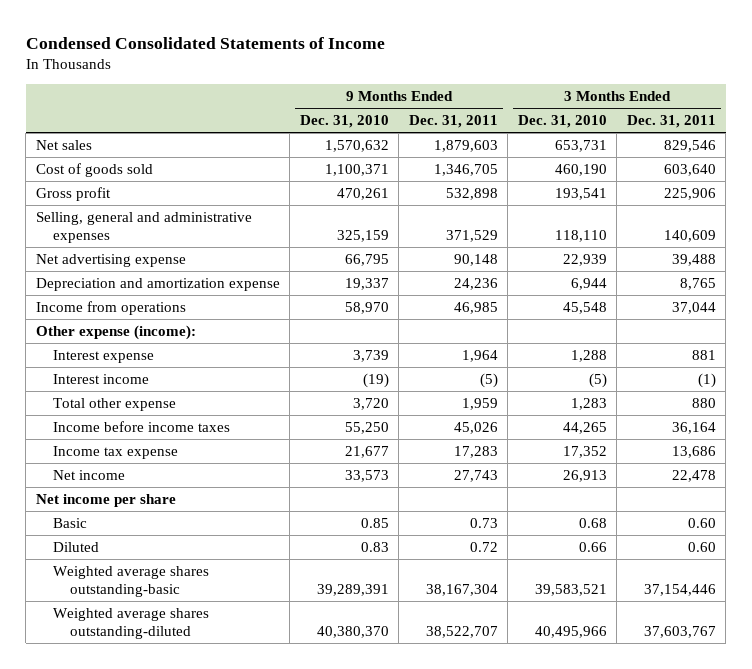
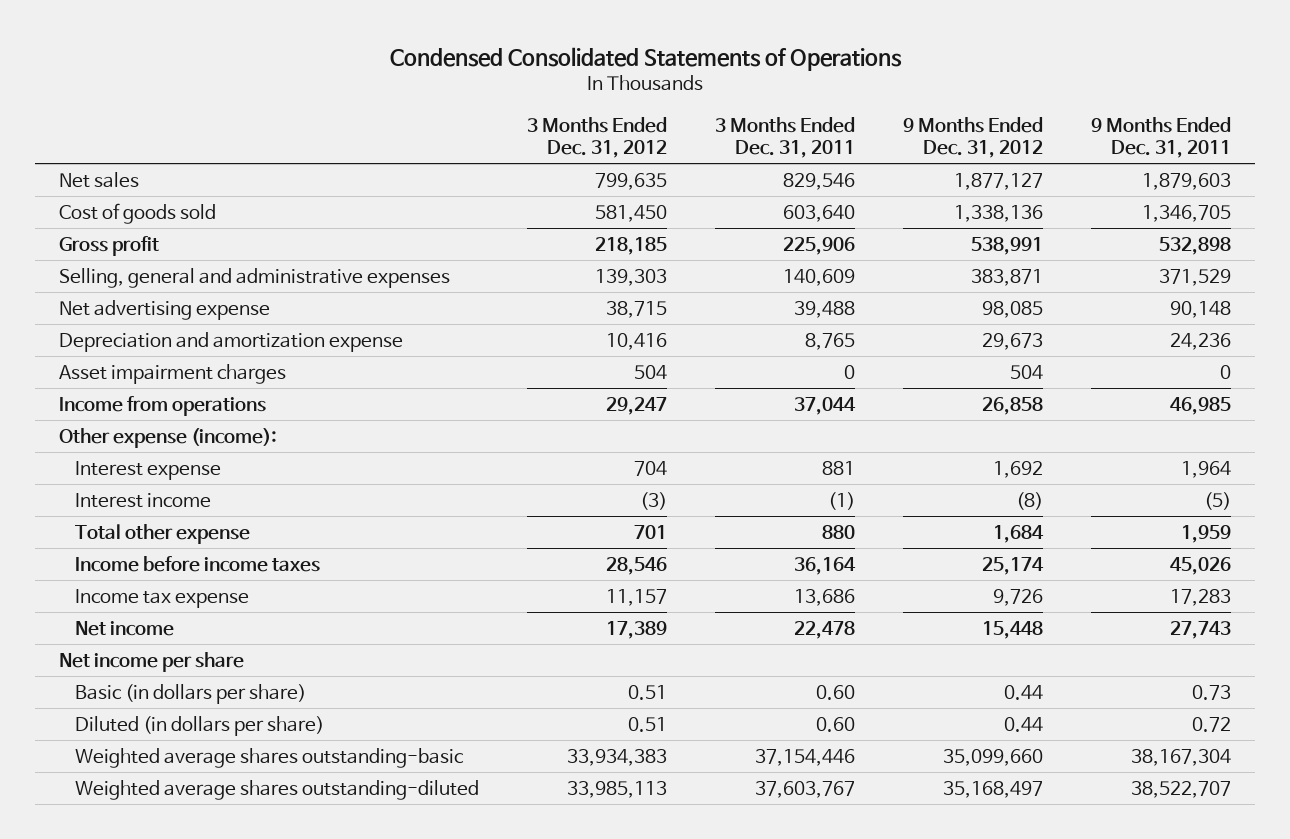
[25,37,385,50] Condensed Consolidated Statements of Income -> [390,46,903,71] Condensed Consolidated Statements of Operations
[299,115,389,129] Dec. 31, 2010 -> none
[517,115,607,129] Dec. 31, 2010 -> none
none -> [527,116,668,158] 3 Months Ended Dec. 31, 2012
none -> [903,116,1044,158] 9 Months Ended Dec. 31, 2012
none -> [59,363,287,384] Asset impairment charges
[52,517,87,528] Basic -> [75,683,307,704] Basic (in dollars per share)
[52,541,99,552] Diluted -> [75,715,325,736] Diluted (in dollars per share)

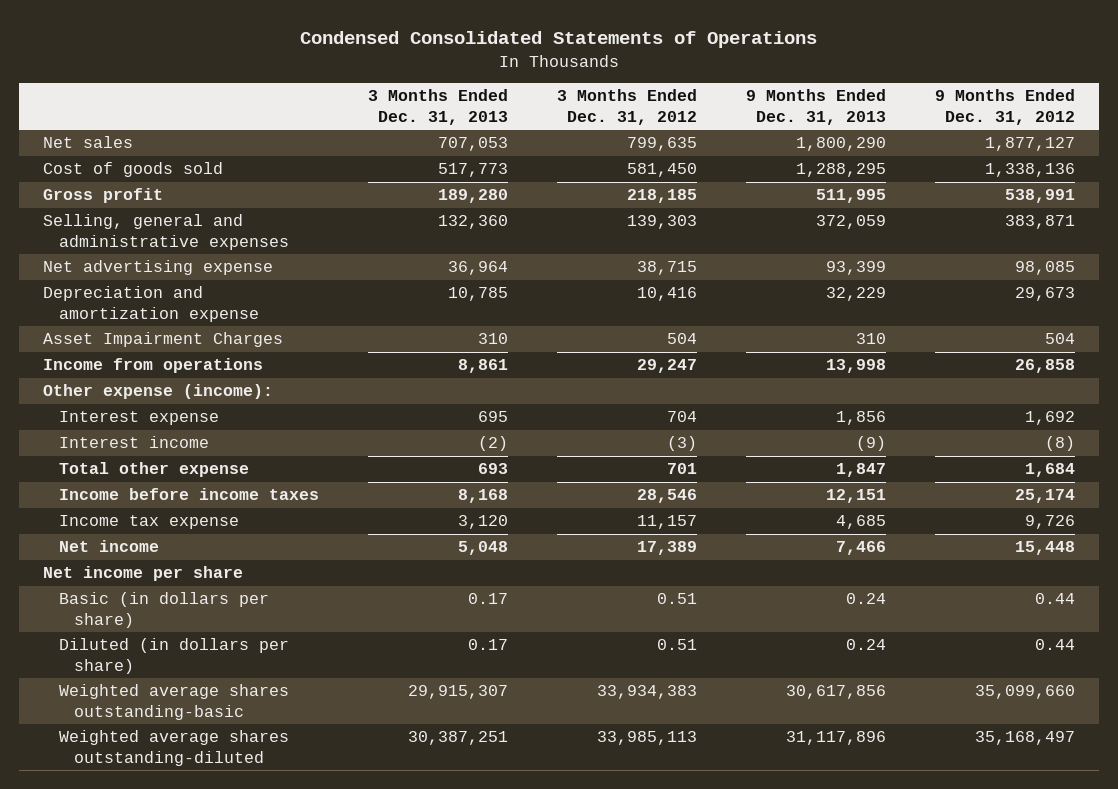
[715,116,856,158] 3 Months Ended Dec. 31, 2011 -> none
[1090,116,1231,158] 9 Months Ended Dec. 31, 2011 -> none
none -> [367,89,508,125] 3 Months Ended Dec. 31, 2013
none -> [745,89,886,125] 9 Months Ended Dec. 31, 2013
[59,363,287,384] Asset impairment charges -> [43,332,284,348] Asset Impairment Charges

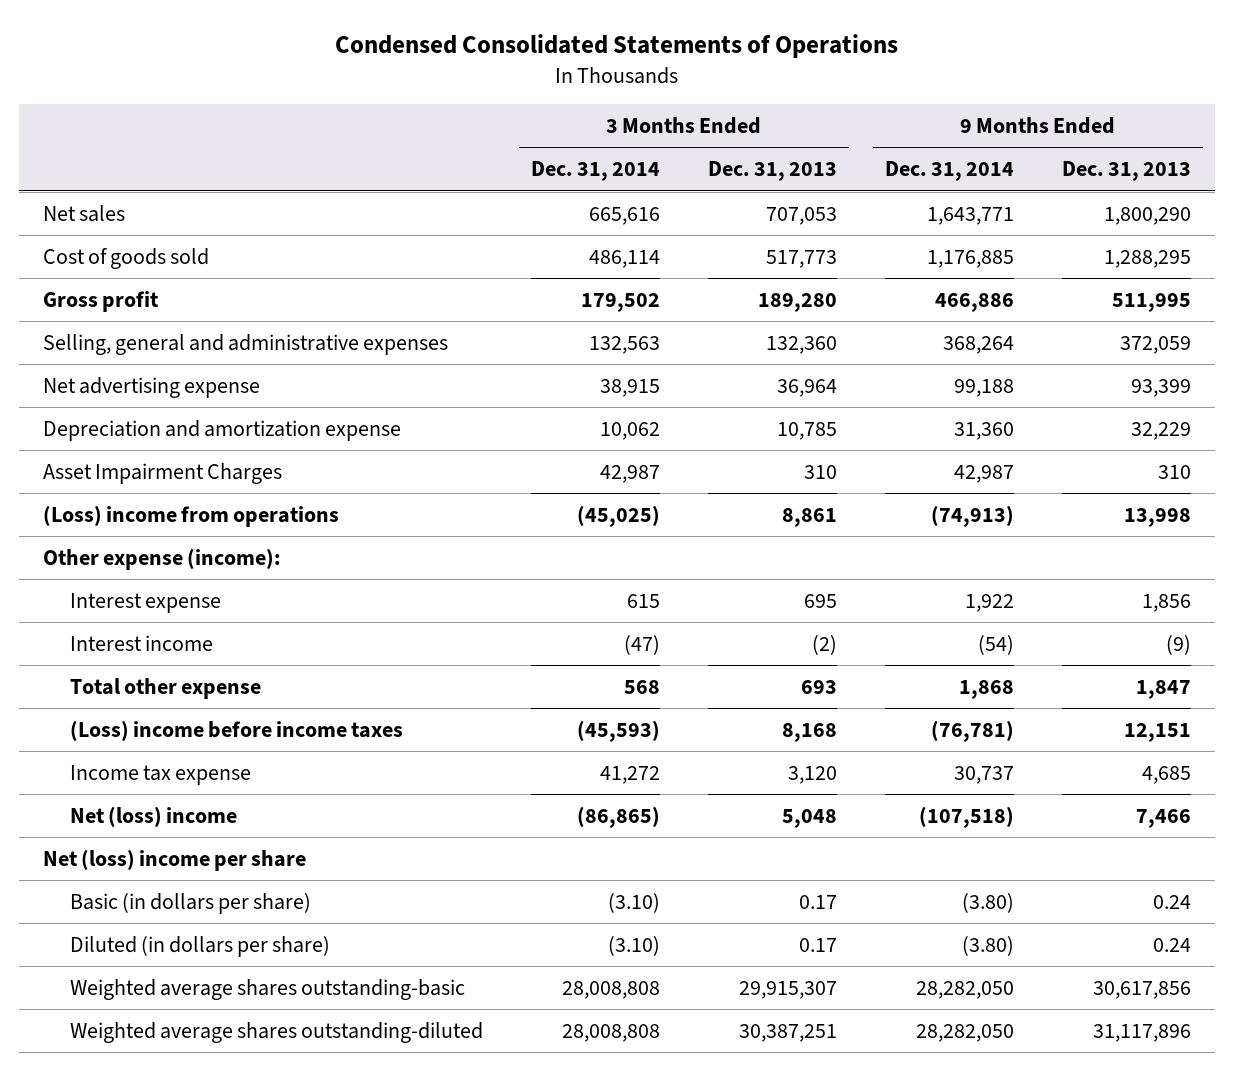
[556,89,697,125] 3 Months Ended Dec. 31, 2012 -> none
[934,89,1075,125] 9 Months Ended Dec. 31, 2012 -> none
none -> [531,161,661,182] Dec. 31, 2014
none -> [885,161,1015,182] Dec. 31, 2014
[43,358,264,374] Income from operations -> [42,504,339,527] (Loss) income from operations
[58,488,319,501] Income before income taxes -> [70,719,404,741] (Loss) income before income taxes
[58,540,159,553] Net income -> [70,805,238,827] Net (loss) income
[43,566,244,582] Net income per share -> [42,848,306,871] Net (loss) income per share

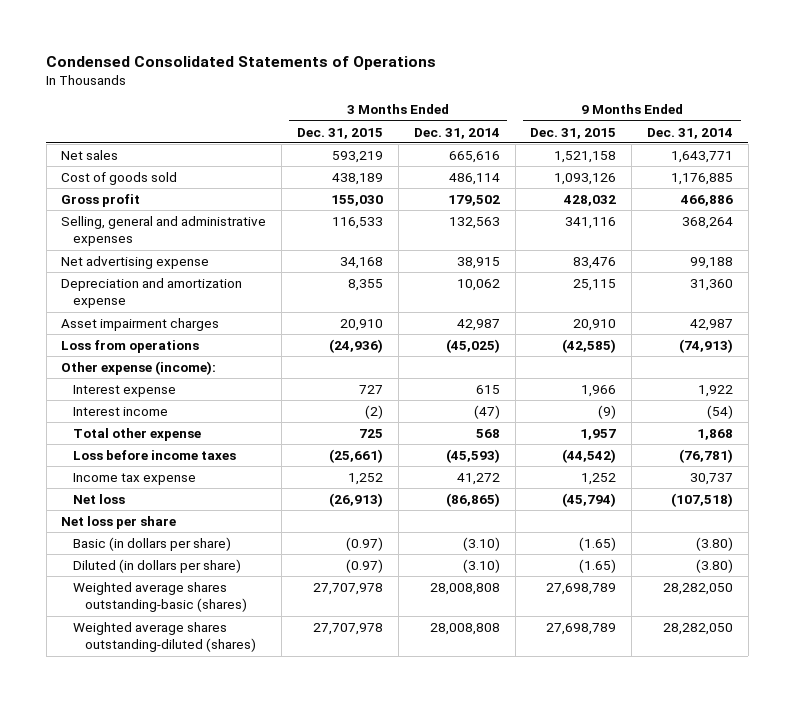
[708,161,838,182] Dec. 31, 2013 -> none
[1062,161,1192,182] Dec. 31, 2013 -> none
none -> [297,127,384,139] Dec. 31, 2015
none -> [530,127,617,139] Dec. 31, 2015
[42,462,282,484] Asset Impairment Charges -> [61,317,220,331] Asset impairment charges
[42,504,339,527] (Loss) income from operations -> [61,339,200,353] Loss from operations
[70,719,404,741] (Loss) income before income taxes -> [73,449,237,460] Loss before income taxes
[70,805,238,827] Net (loss) income -> [73,493,126,504] Net loss
[42,848,306,871] Net (loss) income per share -> [61,515,177,529] Net loss per share
[70,978,466,1000] Weighted average shares outstanding-basic -> [73,581,248,613] Weighted average shares outstanding-basic (shares)
[70,1021,484,1043] Weighted average shares outstanding-diluted -> [73,621,257,653] Weighted average shares outstanding-diluted (shares)

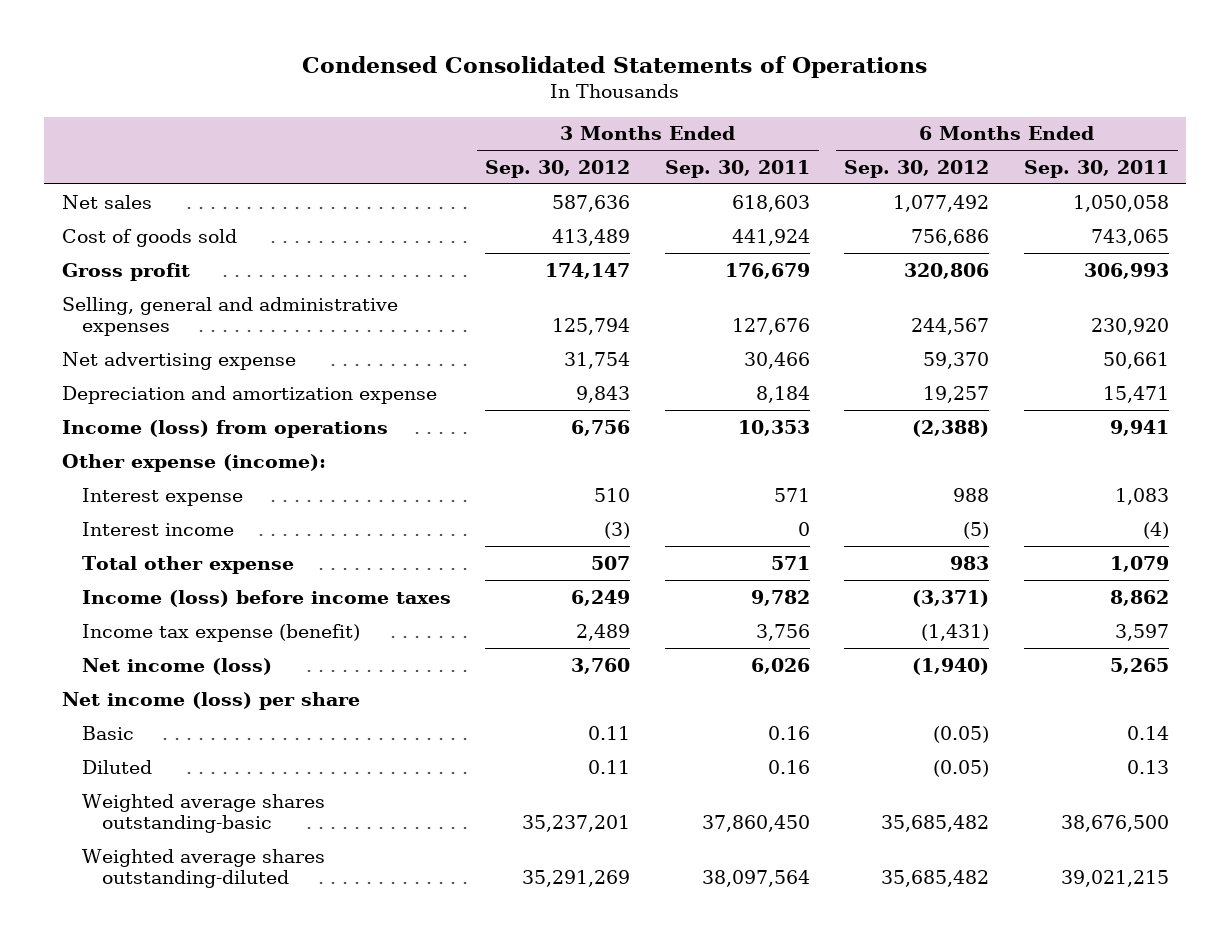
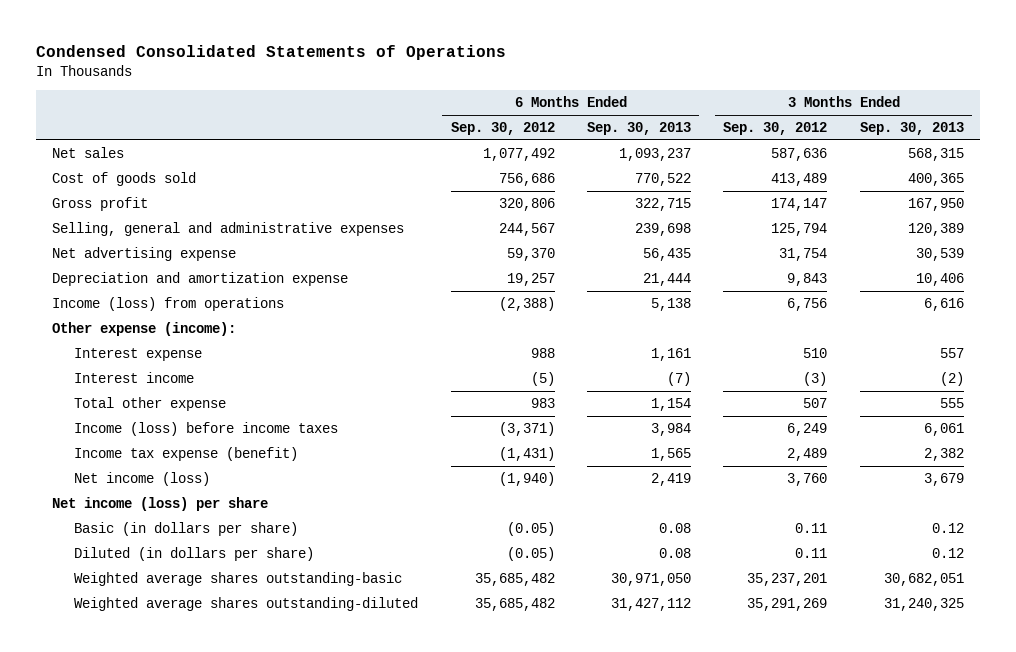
[664,159,810,178] Sep. 30, 2011 -> none
[1024,159,1170,178] Sep. 30, 2011 -> none
none -> [586,122,691,136] Sep. 30, 2013
none -> [859,122,964,136] Sep. 30, 2013
[81,725,134,740] Basic -> [74,521,299,536] Basic (in dollars per share)
[81,759,152,774] Diluted -> [74,546,315,561] Diluted (in dollars per share)

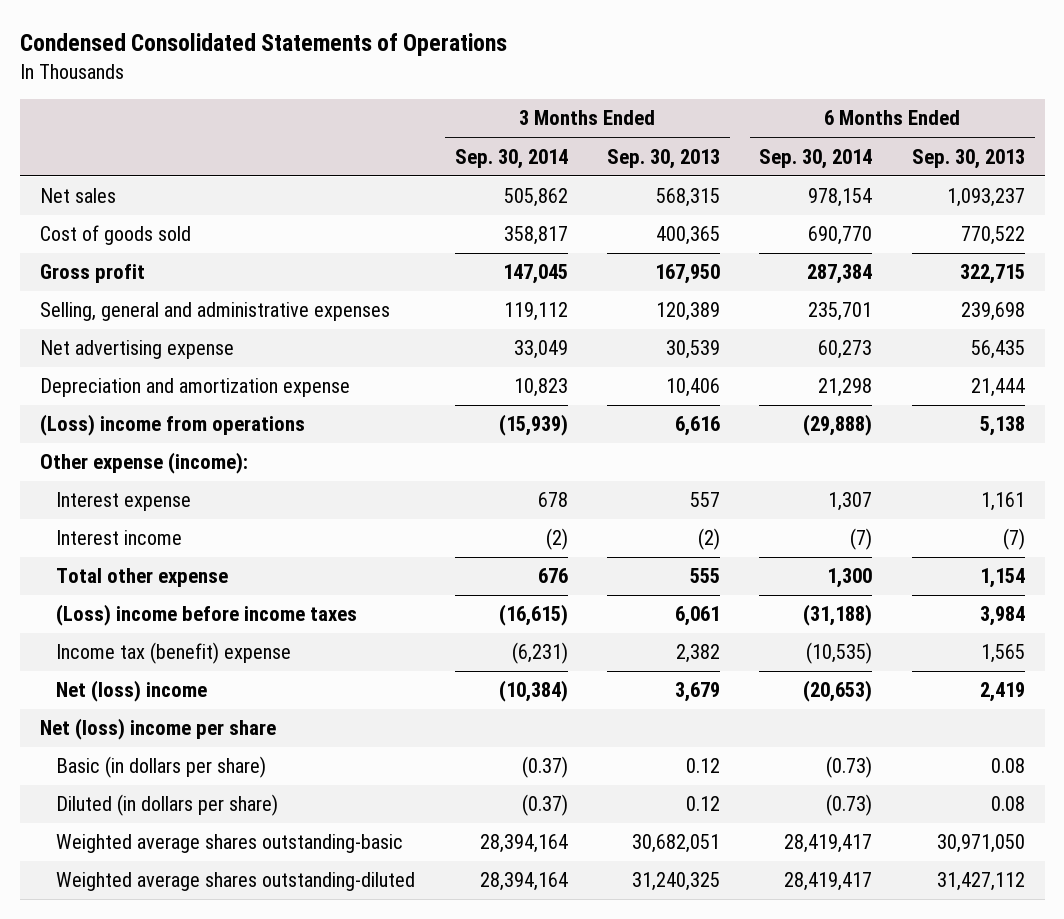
[450,122,555,136] Sep. 30, 2012 -> none
[723,122,828,136] Sep. 30, 2012 -> none
none -> [454,148,568,169] Sep. 30, 2014
none -> [759,148,873,169] Sep. 30, 2014
[51,296,284,311] Income (loss) from operations -> [39,414,305,437] (Loss) income from operations
[74,421,339,436] Income (loss) before income taxes -> [56,604,358,627] (Loss) income before income taxes
[74,446,299,461] Income tax expense (benefit) -> [56,642,292,665] Income tax (benefit) expense
[74,471,211,486] Net income (loss) -> [56,680,208,703] Net (loss) income
[51,496,268,511] Net income (loss) per share -> [39,718,276,741] Net (loss) income per share

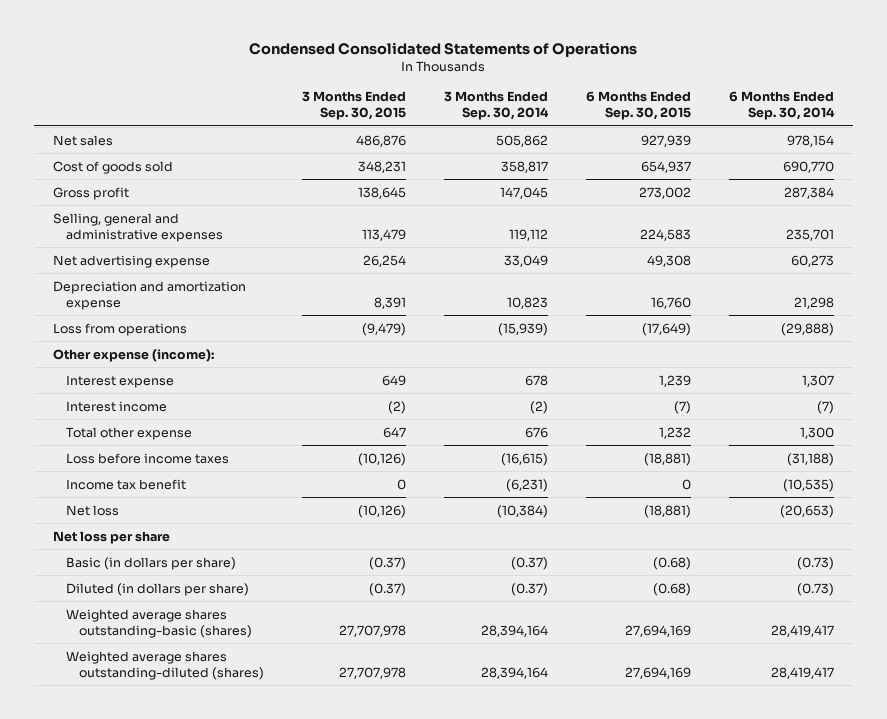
[607,148,721,169] Sep. 30, 2013 -> none
[911,148,1025,169] Sep. 30, 2013 -> none
none -> [301,91,406,121] 3 Months Ended Sep. 30, 2015
none -> [585,91,691,121] 6 Months Ended Sep. 30, 2015
[39,414,305,437] (Loss) income from operations -> [52,322,187,336] Loss from operations
[56,604,358,627] (Loss) income before income taxes -> [65,452,229,464] Loss before income taxes
[56,642,292,665] Income tax (benefit) expense -> [65,478,186,490] Income tax benefit
[56,680,208,703] Net (loss) income -> [65,504,119,516] Net loss
[39,718,276,741] Net (loss) income per share -> [52,530,170,544] Net loss per share
[56,834,404,854] Weighted average shares outstanding-basic -> [65,608,252,638] Weighted average shares outstanding-basic (shares)
[56,872,416,892] Weighted average shares outstanding-diluted -> [65,650,264,680] Weighted average shares outstanding-diluted (shares)

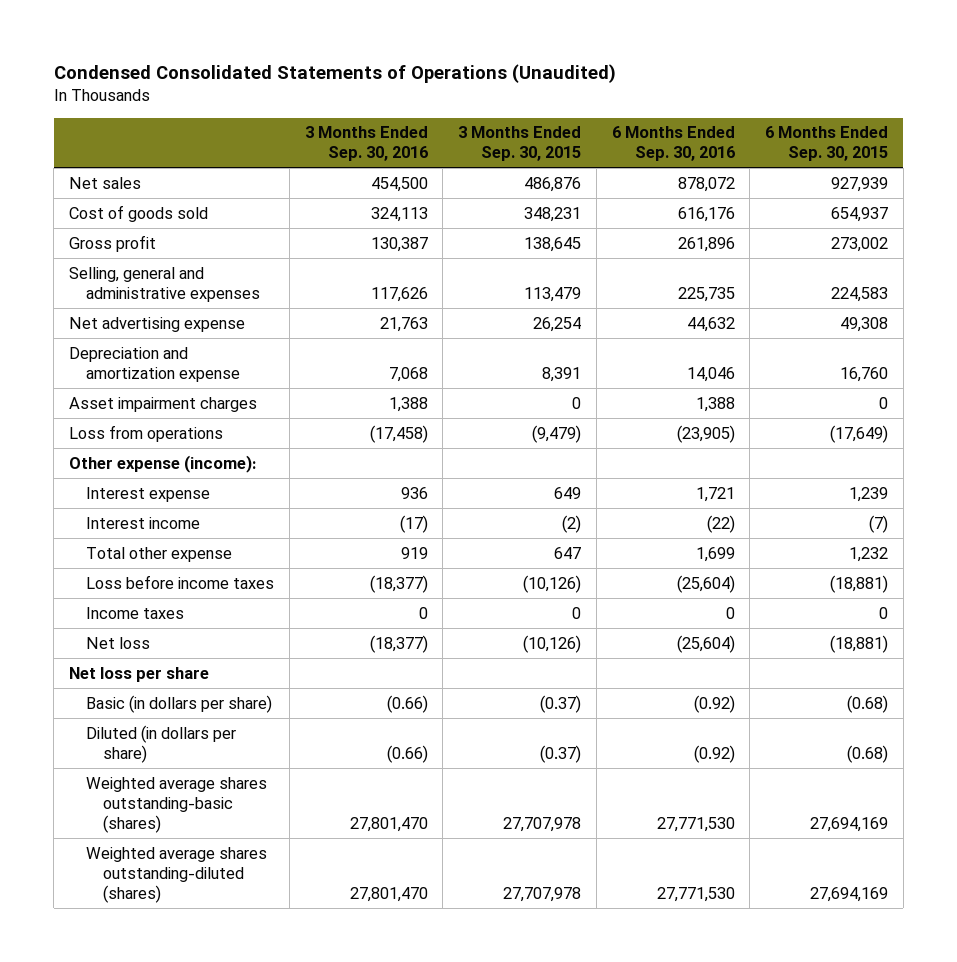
[249,41,638,57] Condensed Consolidated Statements of Operations -> [53,64,616,84] Condensed Consolidated Statements of Operations (Unaudited)
[443,91,549,121] 3 Months Ended Sep. 30, 2014 -> none
[728,91,835,121] 6 Months Ended Sep. 30, 2014 -> none
none -> [304,126,428,162] 3 Months Ended Sep. 30, 2016
none -> [611,126,735,162] 6 Months Ended Sep. 30, 2016
none -> [69,396,258,412] Asset impairment charges
[65,478,186,490] Income tax benefit -> [86,606,185,619] Income taxes

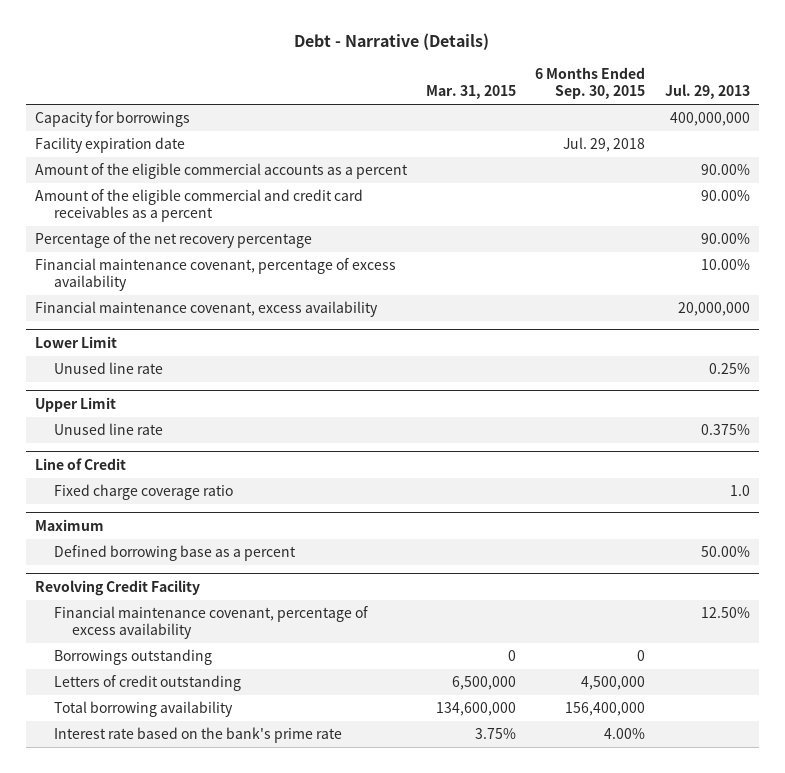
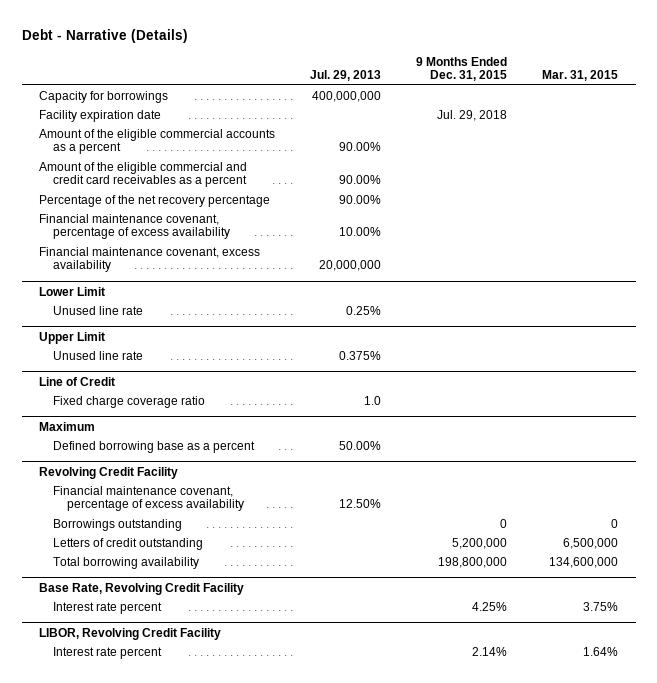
[535,67,646,100] 6 Months Ended Sep. 30, 2015 -> none
none -> [416,56,508,82] 9 Months Ended Dec. 31, 2015
none -> [39,582,245,595] Base Rate, Revolving Credit Facility
[53,727,342,744] Interest rate based on the bank's prime rate -> [53,601,163,614] Interest rate percent
none -> [39,627,222,640] LIBOR, Revolving Credit Facility
none -> [53,646,163,659] Interest rate percent

